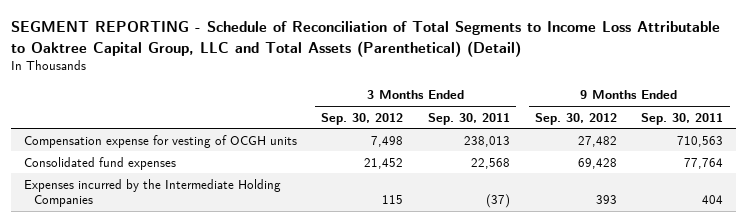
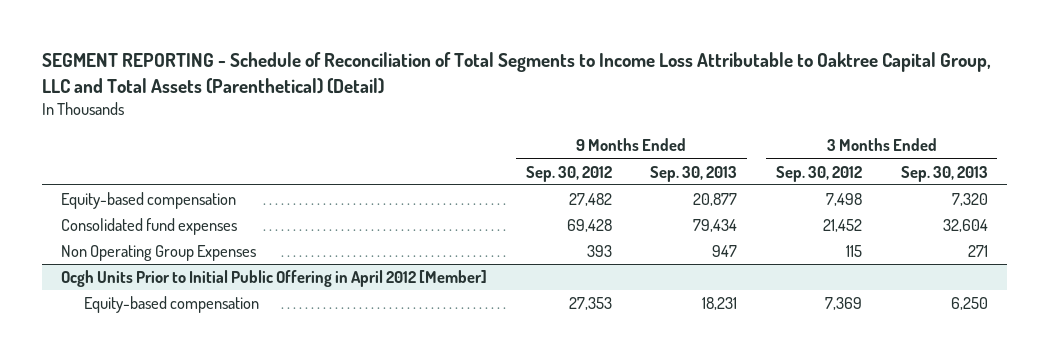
[428,112,511,125] Sep. 30, 2011 -> none
[641,112,724,125] Sep. 30, 2011 -> none
none -> [650,165,738,182] Sep. 30, 2013
none -> [900,165,988,182] Sep. 30, 2013
[23,134,297,148] Compensation expense for vesting of OCGH units -> [60,192,236,210] Equity-based compensation
[23,178,281,208] Expenses incurred by the Intermediate Holding Companies -> [60,245,256,262] Non Operating Group Expenses
none -> [60,270,487,288] Ocgh Units Prior to Initial Public Offering in April 2012 [Member]
none -> [83,296,259,314] Equity-based compensation

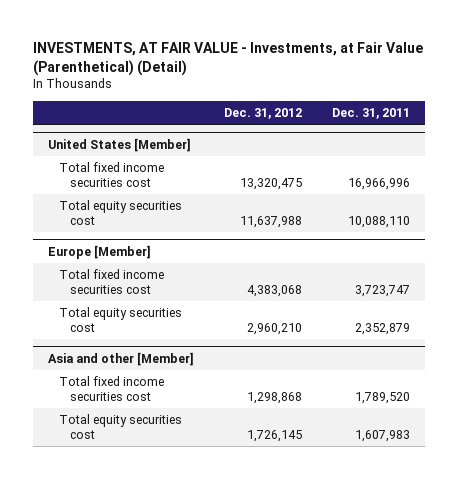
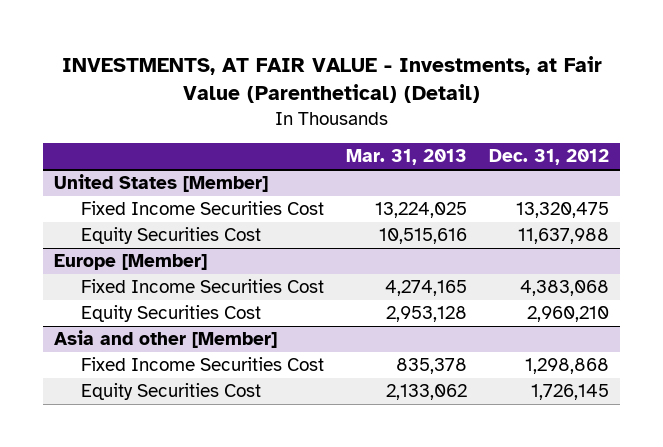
[332,108,411,120] Dec. 31, 2011 -> none
none -> [345,149,467,166] Mar. 31, 2013
[59,162,165,188] Total fixed income securities cost -> [80,201,324,216] Fixed Income Securities Cost
[59,200,183,226] Total equity securities cost -> [80,227,261,245] Equity Securities Cost
[59,269,165,295] Total fixed income securities cost -> [80,279,324,294] Fixed Income Securities Cost
[59,307,183,333] Total equity securities cost -> [80,305,261,323] Equity Securities Cost
[59,376,165,402] Total fixed income securities cost -> [80,357,324,372] Fixed Income Securities Cost
[59,414,183,440] Total equity securities cost -> [80,383,261,401] Equity Securities Cost

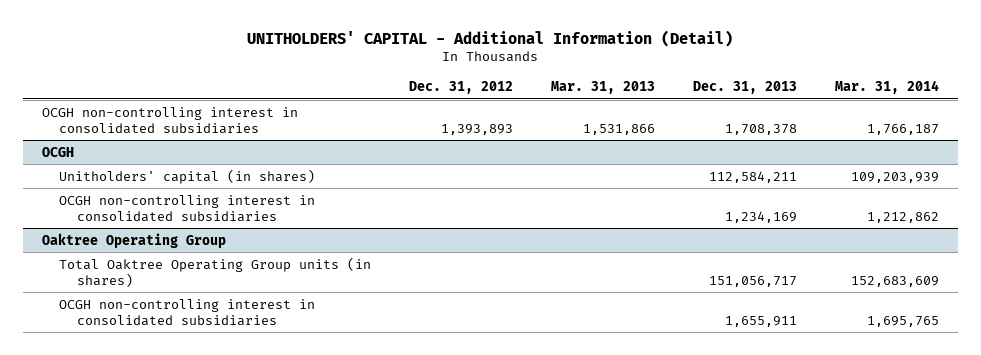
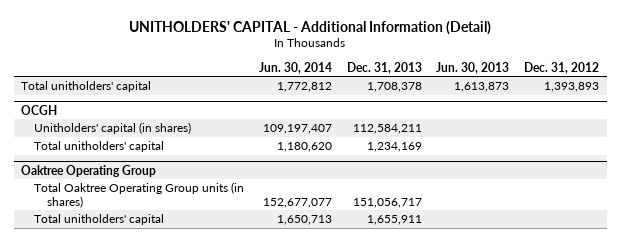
[550,81,655,95] Mar. 31, 2013 -> none
[834,80,939,95] Mar. 31, 2014 -> none
none -> [258,61,332,74] Jun. 30, 2014
none -> [436,61,510,74] Jun. 30, 2013
[41,106,298,134] OCGH non-controlling interest in consolidated subsidiaries -> [21,80,152,92] Total unitholders' capital
[59,194,316,222] OCGH non-controlling interest in consolidated subsidiaries -> [33,140,164,152] Total unitholders' capital
[59,298,316,326] OCGH non-controlling interest in consolidated subsidiaries -> [33,213,164,225] Total unitholders' capital

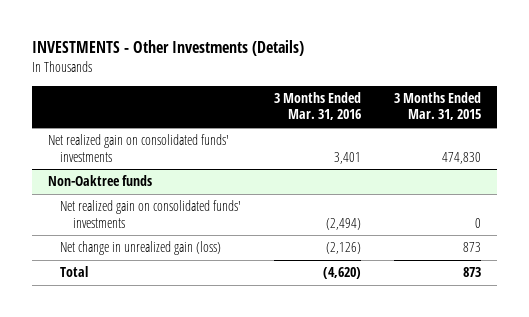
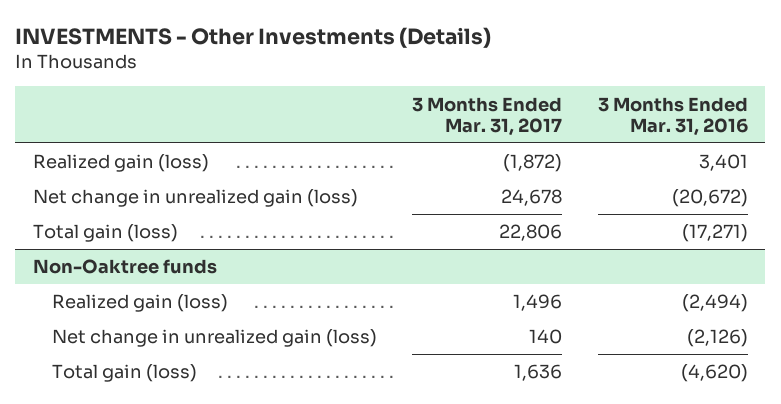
[393,92,481,121] 3 Months Ended Mar. 31, 2015 -> none
none -> [412,96,563,136] 3 Months Ended Mar. 31, 2017
[48,134,230,162] Net realized gain on consolidated funds' investments -> [32,154,209,173] Realized gain (loss)
none -> [32,189,358,208] Net change in unrealized gain (loss)
none -> [32,224,178,243] Total gain (loss)
[60,200,242,228] Net realized gain on consolidated funds' investments -> [51,294,228,313] Realized gain (loss)
[60,266,89,278] Total -> [51,364,197,383] Total gain (loss)

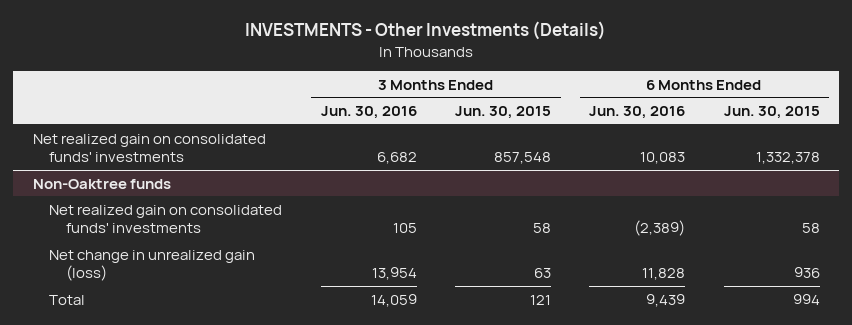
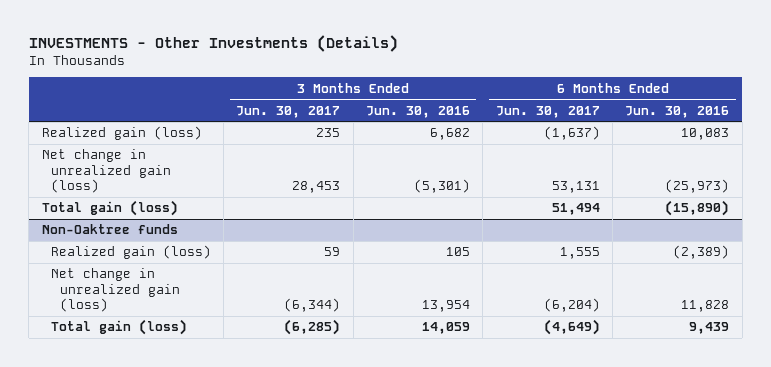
[454,106,551,120] Jun. 30, 2015 -> none
[723,106,820,120] Jun. 30, 2015 -> none
none -> [236,105,341,118] Jun. 30, 2017
none -> [495,105,600,118] Jun. 30, 2017
[32,133,266,163] Net realized gain on consolidated funds' investments -> [41,126,202,141] Realized gain (loss)
none -> [41,149,171,194] Net change in unrealized gain (loss)
none -> [41,200,178,217] Total gain (loss)
[49,204,283,234] Net realized gain on consolidated funds' investments -> [50,245,211,260] Realized gain (loss)
[49,294,86,305] Total -> [50,319,187,336] Total gain (loss)

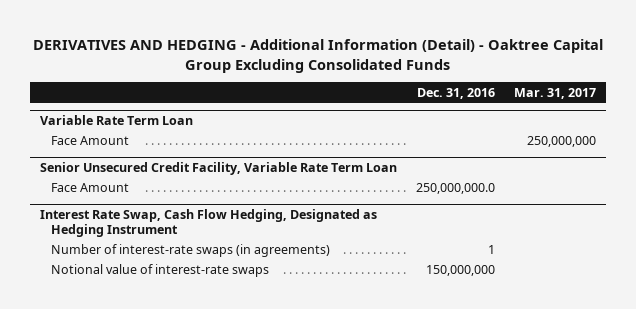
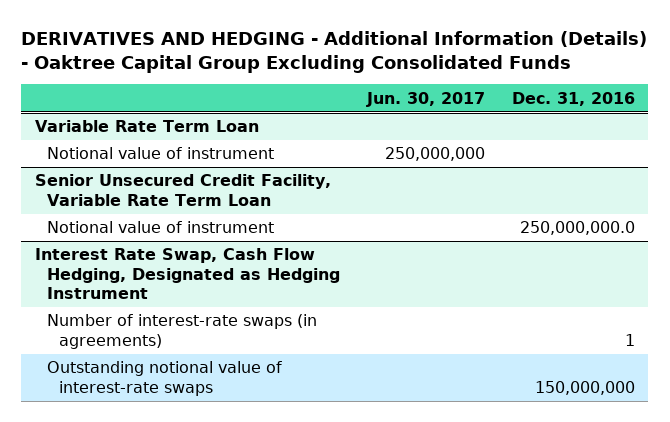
[32,38,603,73] DERIVATIVES AND HEDGING - Additional Information (Detail) - Oaktree Capital Group Excluding Consolidated Funds -> [21,31,648,73] DERIVATIVES AND HEDGING - Additional Information (Details) - Oaktree Capital Group Excluding Consolidated Funds
[514,87,597,99] Mar. 31, 2017 -> none
none -> [365,91,485,107] Jun. 30, 2017
[51,135,130,145] Face Amount -> [46,147,274,160] Notional value of instrument
[51,182,130,192] Face Amount -> [46,221,274,234] Notional value of instrument
[51,263,270,277] Notional value of interest-rate swaps -> [46,361,282,396] Outstanding notional value of interest-rate swaps

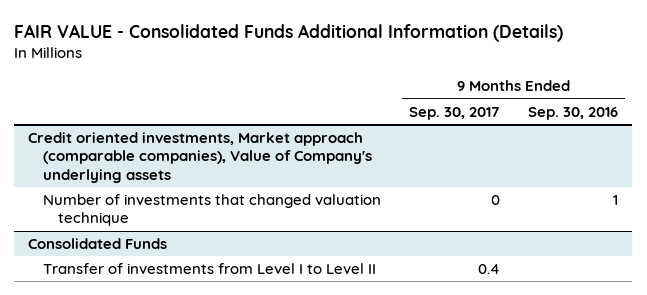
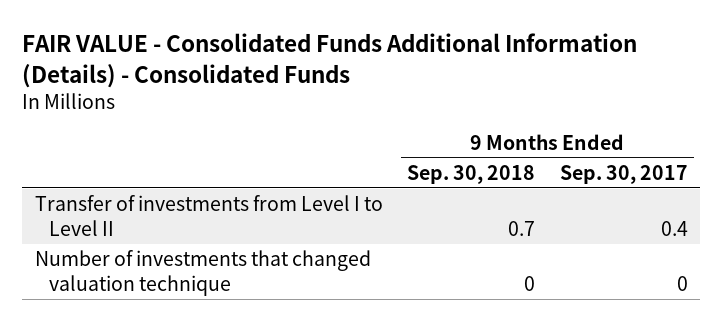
[14,23,564,42] FAIR VALUE - Consolidated Funds Additional Information (Details) -> [22,33,638,88] FAIR VALUE - Consolidated Funds Additional Information (Details) - Consolidated Funds
[528,106,619,120] Sep. 30, 2016 -> none
none -> [407,164,536,184] Sep. 30, 2018
[28,132,373,183] Credit oriented investments, Market approach (comparable companies), Value of Company's underlying assets -> none
[43,194,382,227] Number of investments that changed valuation technique -> none
[28,238,168,250] Consolidated Funds -> none
none -> [34,249,371,296] Number of investments that changed valuation technique

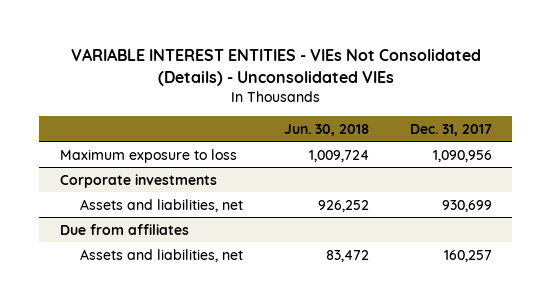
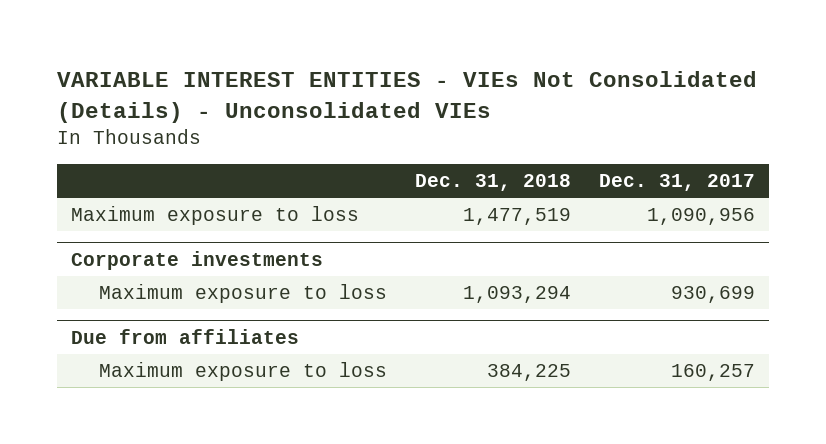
[283,123,369,136] Jun. 30, 2018 -> none
none -> [415,174,572,192] Dec. 31, 2018
[79,198,243,212] Assets and liabilities, net -> [99,284,388,304] Maximum exposure to loss
[79,248,243,262] Assets and liabilities, net -> [99,362,388,382] Maximum exposure to loss

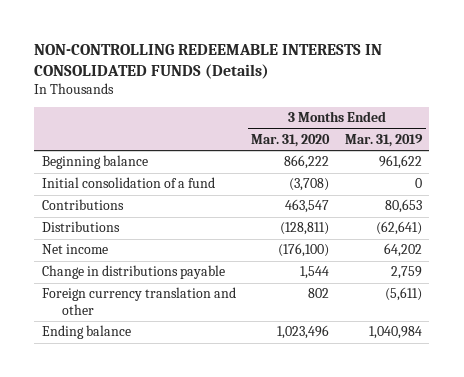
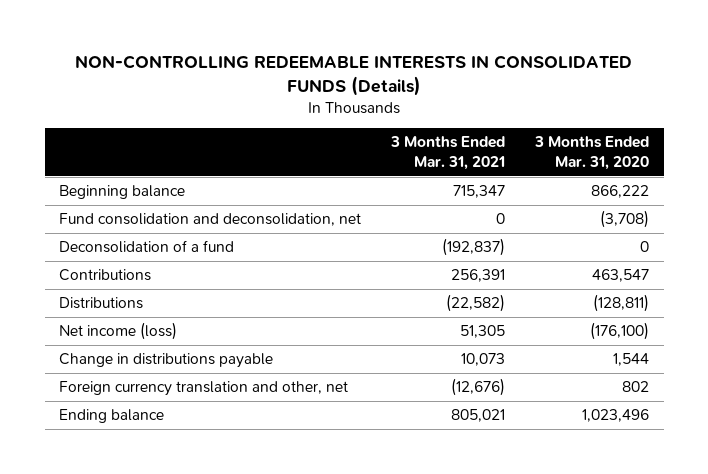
[344,133,423,147] Mar. 31, 2019 -> none
none -> [390,136,506,171] 3 Months Ended Mar. 31, 2021
[42,177,216,189] Initial consolidation of a fund -> [59,213,362,227] Fund consolidation and deconsolidation, net
none -> [59,240,235,254] Deconsolidation of a fund
[42,244,109,255] Net income -> [59,322,178,341] Net income (loss)
[42,287,237,316] Foreign currency translation and other -> [59,381,349,397] Foreign currency translation and other, net

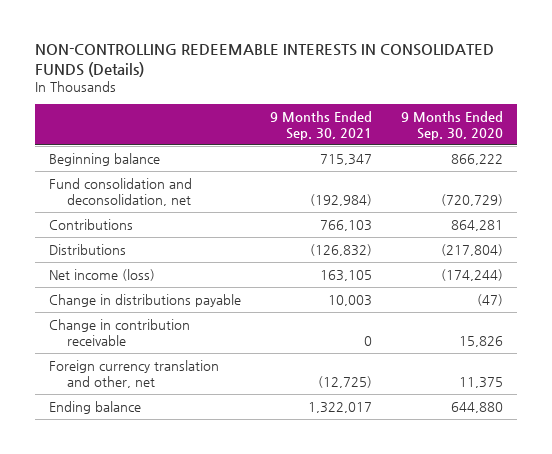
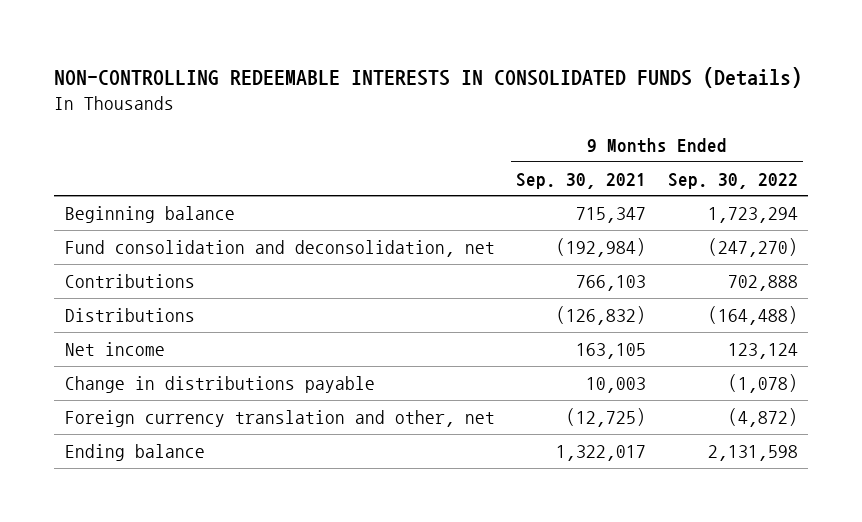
[400,110,503,140] 9 Months Ended Sep. 30, 2020 -> none
none -> [667,172,798,189] Sep. 30, 2022
[49,268,156,281] Net income (loss) -> [64,341,165,356] Net income
[49,318,191,346] Change in contribution receivable -> none

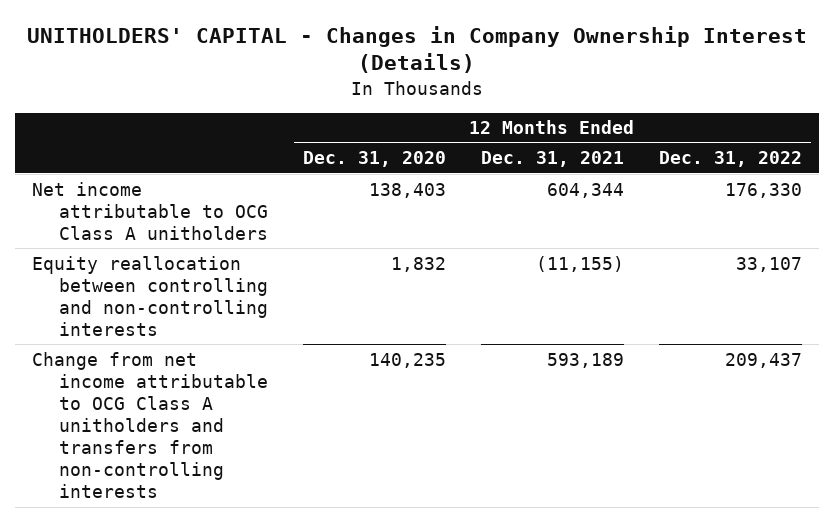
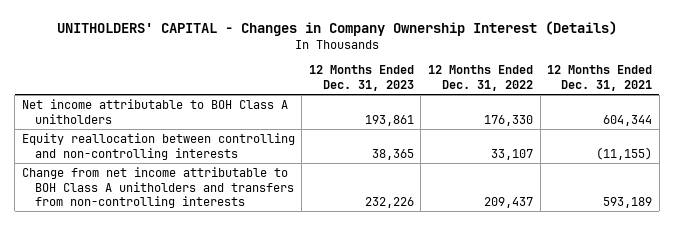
[302,151,446,168] Dec. 31, 2020 -> none
none -> [308,65,414,92] 12 Months Ended Dec. 31, 2023
[32,181,268,240] Net income attributable to OCG Class A unitholders -> [21,98,288,124] Net income attributable to BOH Class A unitholders
[32,351,268,499] Change from net income attributable to OCG Class A unitholders and transfers from non-controlling interests -> [21,166,295,209] Change from net income attributable to BOH Class A unitholders and transfers from non-controlling interests

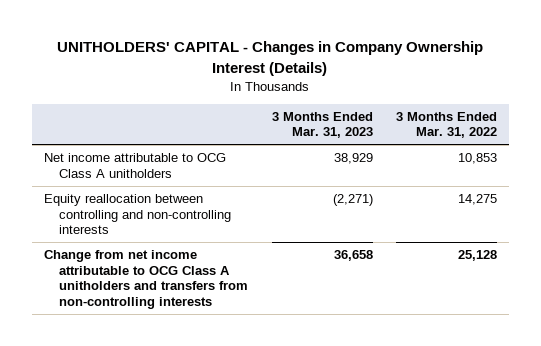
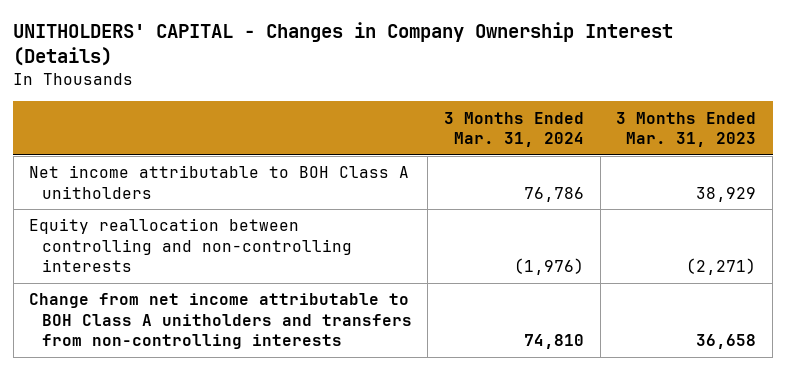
[396,111,498,139] 3 Months Ended Mar. 31, 2022 -> none
none -> [443,111,584,148] 3 Months Ended Mar. 31, 2024
[43,153,226,178] Net income attributable to OCG Class A unitholders -> [29,165,410,199] Net income attributable to BOH Class A unitholders
[43,250,249,309] Change from net income attributable to OCG Class A unitholders and transfers from non-controlling interests -> [29,293,412,350] Change from net income attributable to BOH Class A unitholders and transfers from non-controlling interests

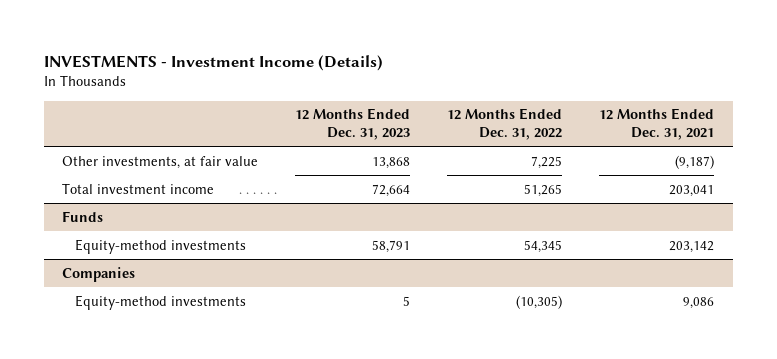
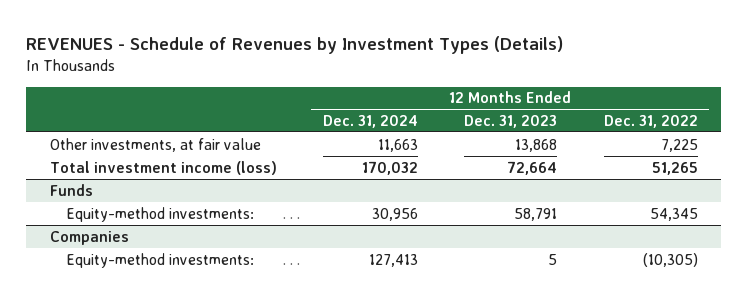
[43,54,383,71] INVESTMENTS - Investment Income (Details) -> [26,36,564,55] REVENUES - Schedule of Revenues by Investment Types (Details)
[599,108,715,141] 12 Months Ended Dec. 31, 2021 -> none
none -> [322,114,418,128] Dec. 31, 2024
[62,182,215,194] Total investment income -> [49,160,277,175] Total investment income (loss)
[74,238,246,254] Equity-method investments -> [66,206,254,222] Equity-method investments:
[74,294,246,310] Equity-method investments -> [66,252,254,268] Equity-method investments:

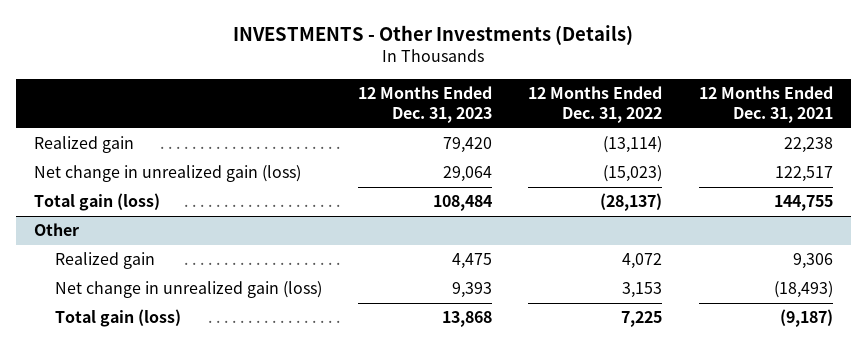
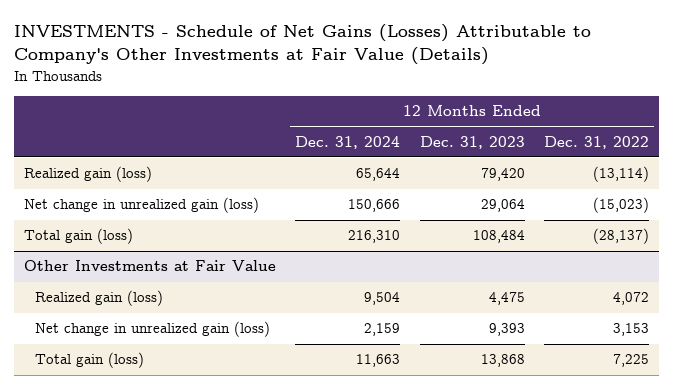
[233,24,634,45] INVESTMENTS - Other Investments (Details) -> [13,24,591,66] INVESTMENTS - Schedule of Net Gains (Losses) Attributable to Company's Other Investments at Fair Value (Details)
[698,85,833,124] 12 Months Ended Dec. 31, 2021 -> none
none -> [295,135,401,149] Dec. 31, 2024
[33,136,134,154] Realized gain -> [23,166,152,183] Realized gain (loss)
[33,223,79,237] Other -> [23,260,276,272] Other Investments at Fair Value
[54,252,155,270] Realized gain -> [35,290,164,307] Realized gain (loss)

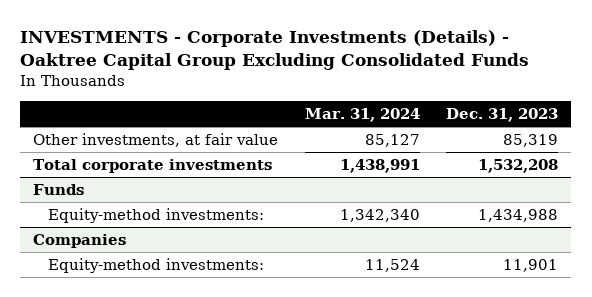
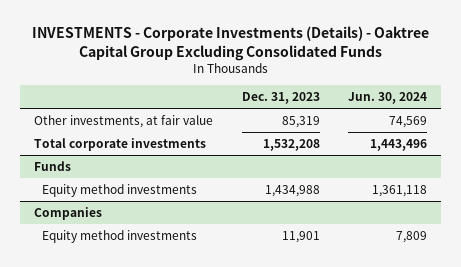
[304,108,420,123] Mar. 31, 2024 -> none
none -> [348,91,428,104] Jun. 30, 2024
[47,207,264,223] Equity-method investments: -> [42,183,198,197] Equity method investments
[47,257,264,273] Equity-method investments: -> [42,229,198,243] Equity method investments

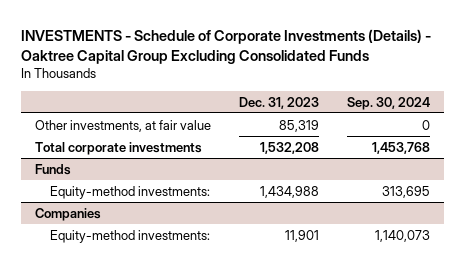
[31,26,429,61] INVESTMENTS - Corporate Investments (Details) - Oaktree Capital Group Excluding Consolidated Funds -> [21,29,432,64] INVESTMENTS - Schedule of Corporate Investments (Details) - Oaktree Capital Group Excluding Consolidated Funds
[348,91,428,104] Jun. 30, 2024 -> none
none -> [347,96,431,110] Sep. 30, 2024
[42,183,198,197] Equity method investments -> [50,185,211,199] Equity-method investments:
[42,229,198,243] Equity method investments -> [50,229,211,243] Equity-method investments:

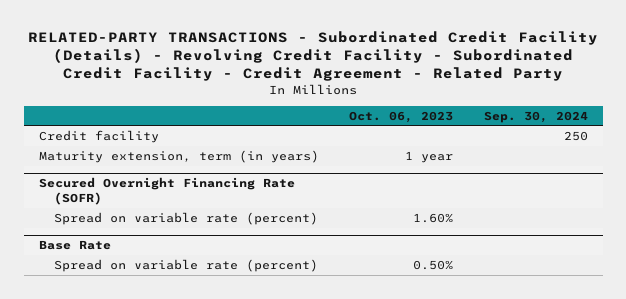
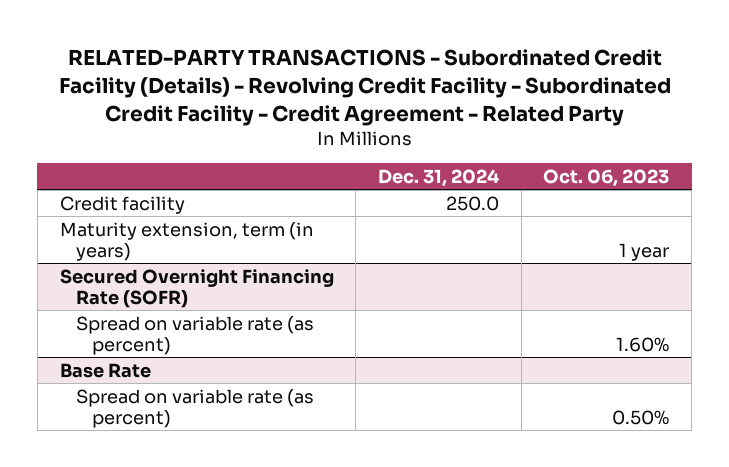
[483,110,588,123] Sep. 30, 2024 -> none
none -> [378,168,500,187] Dec. 31, 2024
[54,211,319,225] Spread on variable rate (percent) -> [75,315,314,355] Spread on variable rate (as percent)
[54,258,319,272] Spread on variable rate (percent) -> [75,388,314,428] Spread on variable rate (as percent)

